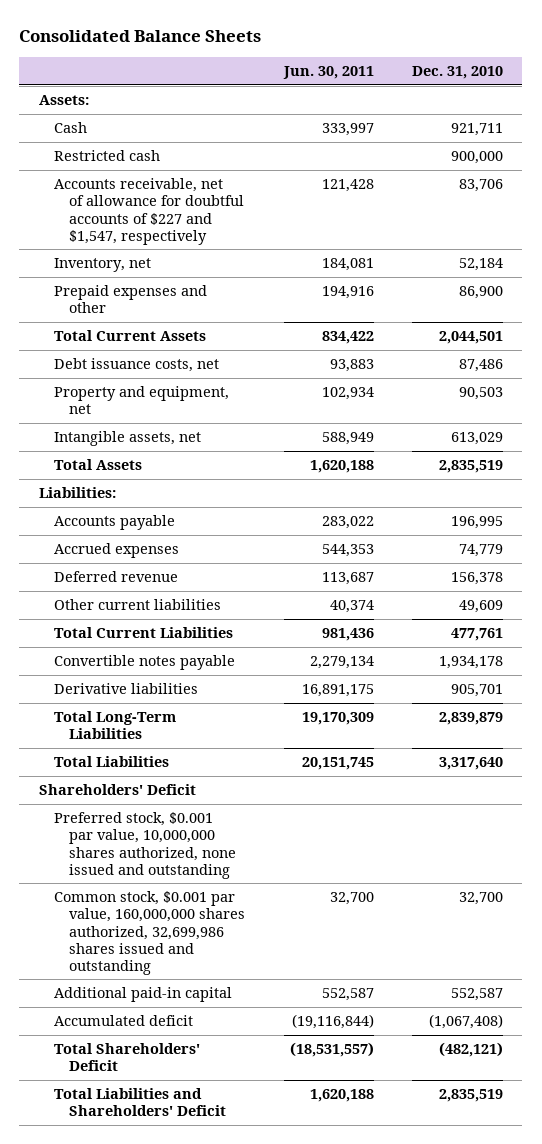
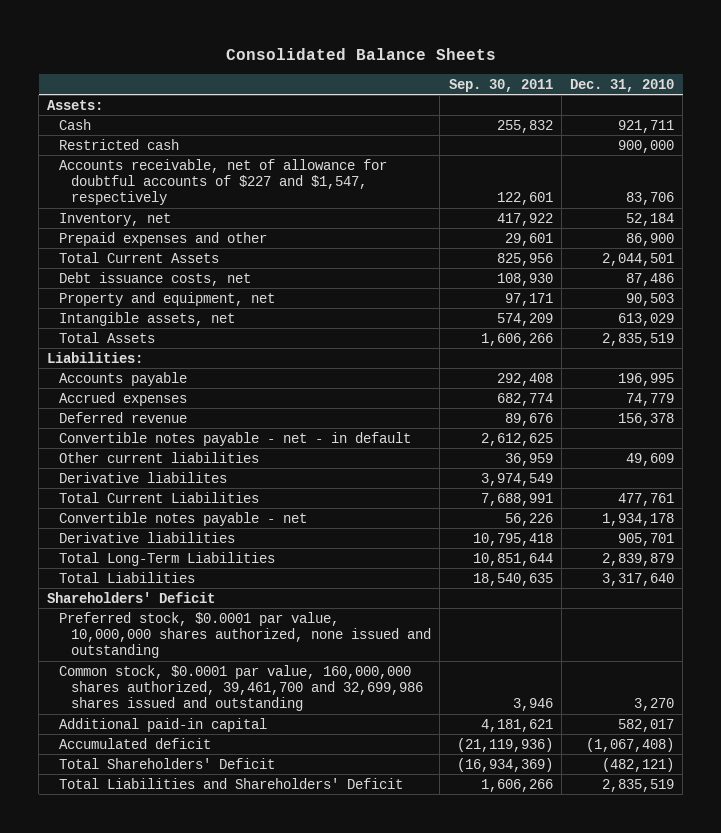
[282,66,374,80] Jun. 30, 2011 -> none
none -> [448,78,553,92] Sep. 30, 2011
none -> [59,431,412,446] Convertible notes payable - net - in default
none -> [59,471,228,483] Derivative liabilites
[53,655,235,671] Convertible notes payable -> [59,511,308,526] Convertible notes payable - net
[53,812,237,879] Preferred stock, $0.001 par value, 10,000,000 shares authorized, none issued and outstanding -> [59,611,432,659] Preferred stock, $0.0001 par value, 10,000,000 shares authorized, none issued and outstanding
[53,891,246,975] Common stock, $0.001 par value, 160,000,000 shares authorized, 32,699,986 shares issued and outstanding -> [59,664,424,712] Common stock, $0.0001 par value, 160,000,000 shares authorized, 39,461,700 and 32,699,986 shares issued and outstanding
[459,892,504,906] 32,700 -> [634,698,675,712] 3,270
[451,988,504,1002] 552,587 -> [618,718,675,732] 582,017

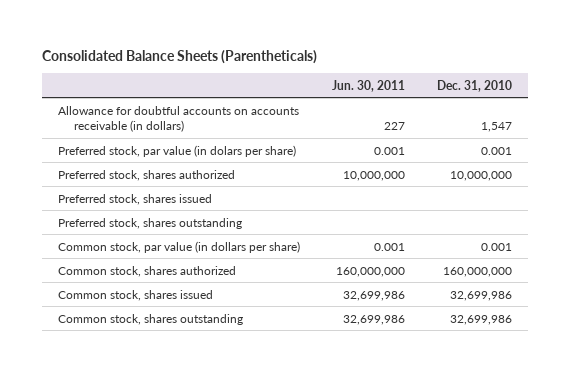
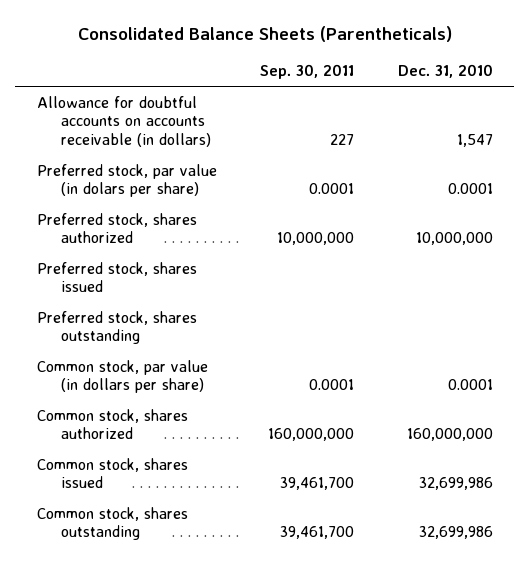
[332,79,406,92] Jun. 30, 2011 -> none
none -> [260,64,355,80] Sep. 30, 2011
[481,146,513,155] 0.001 -> [447,183,493,195] 0.0001
[481,242,513,251] 0.001 -> [447,379,493,391] 0.0001

